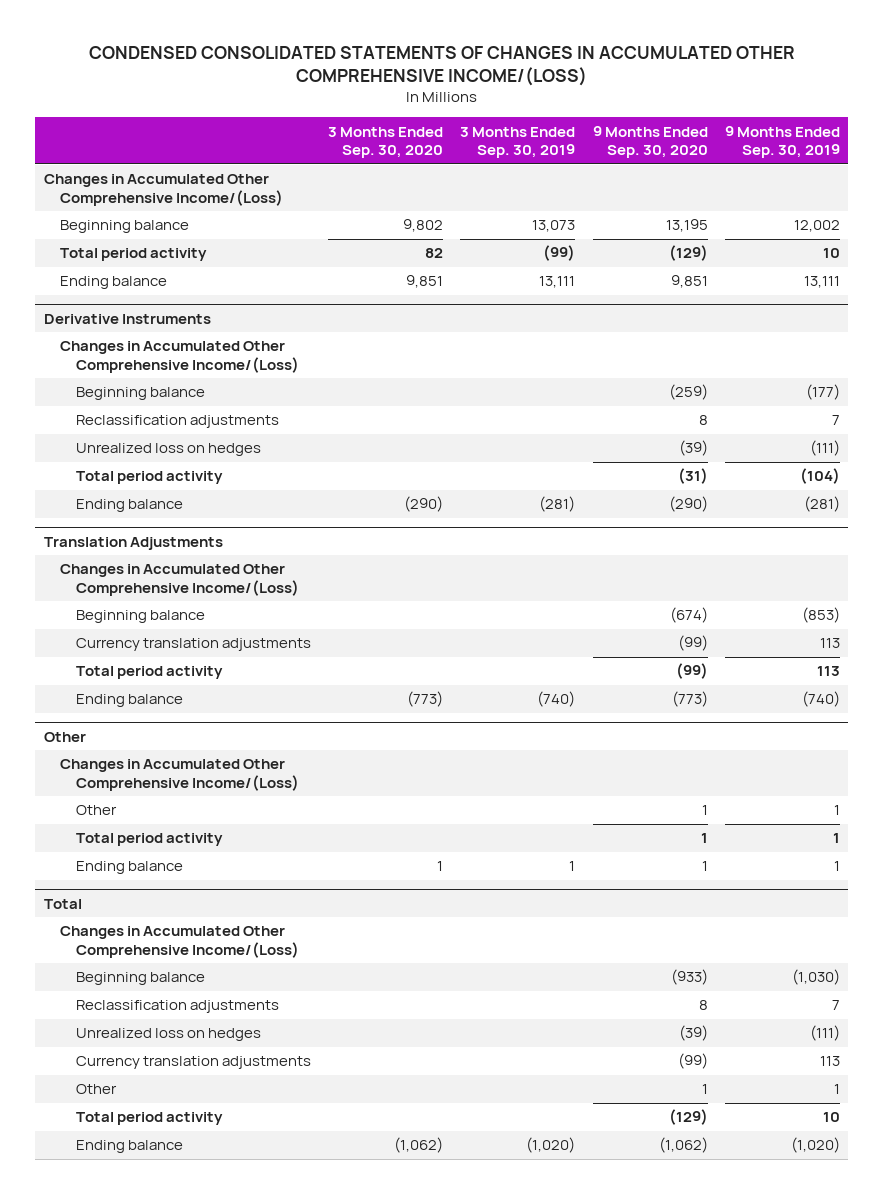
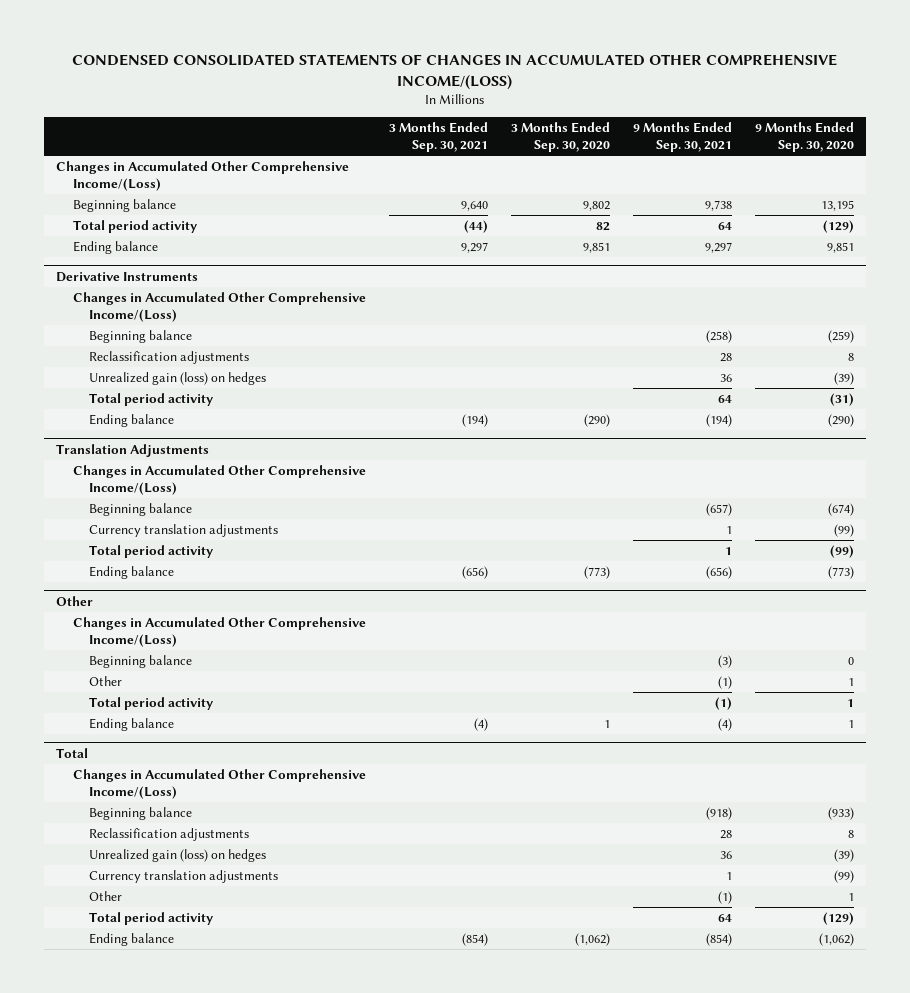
[460,126,576,159] 3 Months Ended Sep. 30, 2019 -> none
[724,125,840,159] 9 Months Ended Sep. 30, 2019 -> none
none -> [388,121,488,152] 3 Months Ended Sep. 30, 2021
none -> [633,121,733,152] 9 Months Ended Sep. 30, 2021
[76,443,262,457] Unrealized loss on hedges -> [89,372,267,386] Unrealized gain (loss) on hedges
none -> [89,655,193,669] Beginning balance
[76,1028,262,1042] Unrealized loss on hedges -> [89,849,267,863] Unrealized gain (loss) on hedges

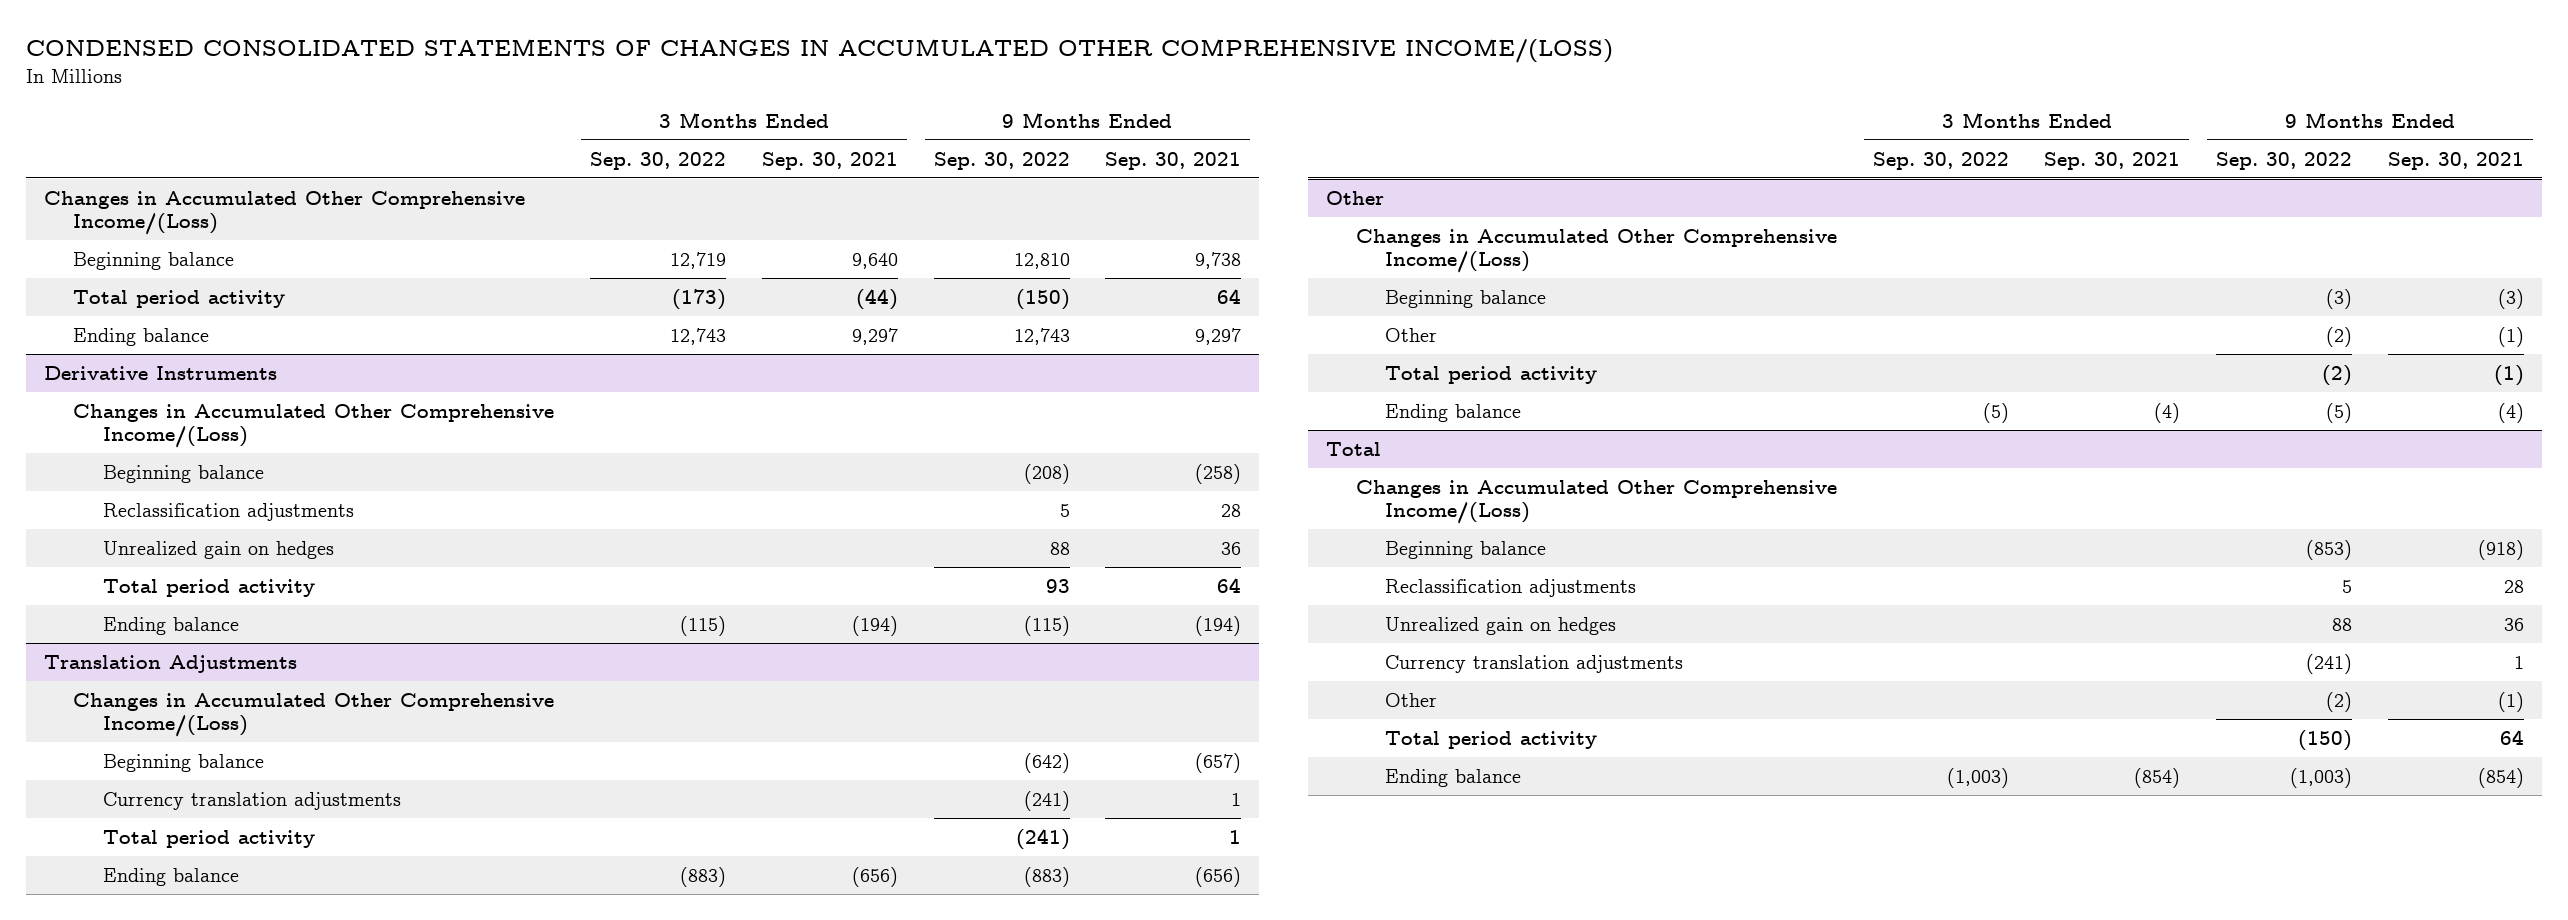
[510,121,610,152] 3 Months Ended Sep. 30, 2020 -> none
[755,121,855,152] 9 Months Ended Sep. 30, 2020 -> none
none -> [589,151,726,170] Sep. 30, 2022
none -> [933,151,1070,170] Sep. 30, 2022
[89,372,267,386] Unrealized gain (loss) on hedges -> [102,540,334,559] Unrealized gain on hedges
[89,849,267,863] Unrealized gain (loss) on hedges -> [1385,616,1617,635] Unrealized gain on hedges

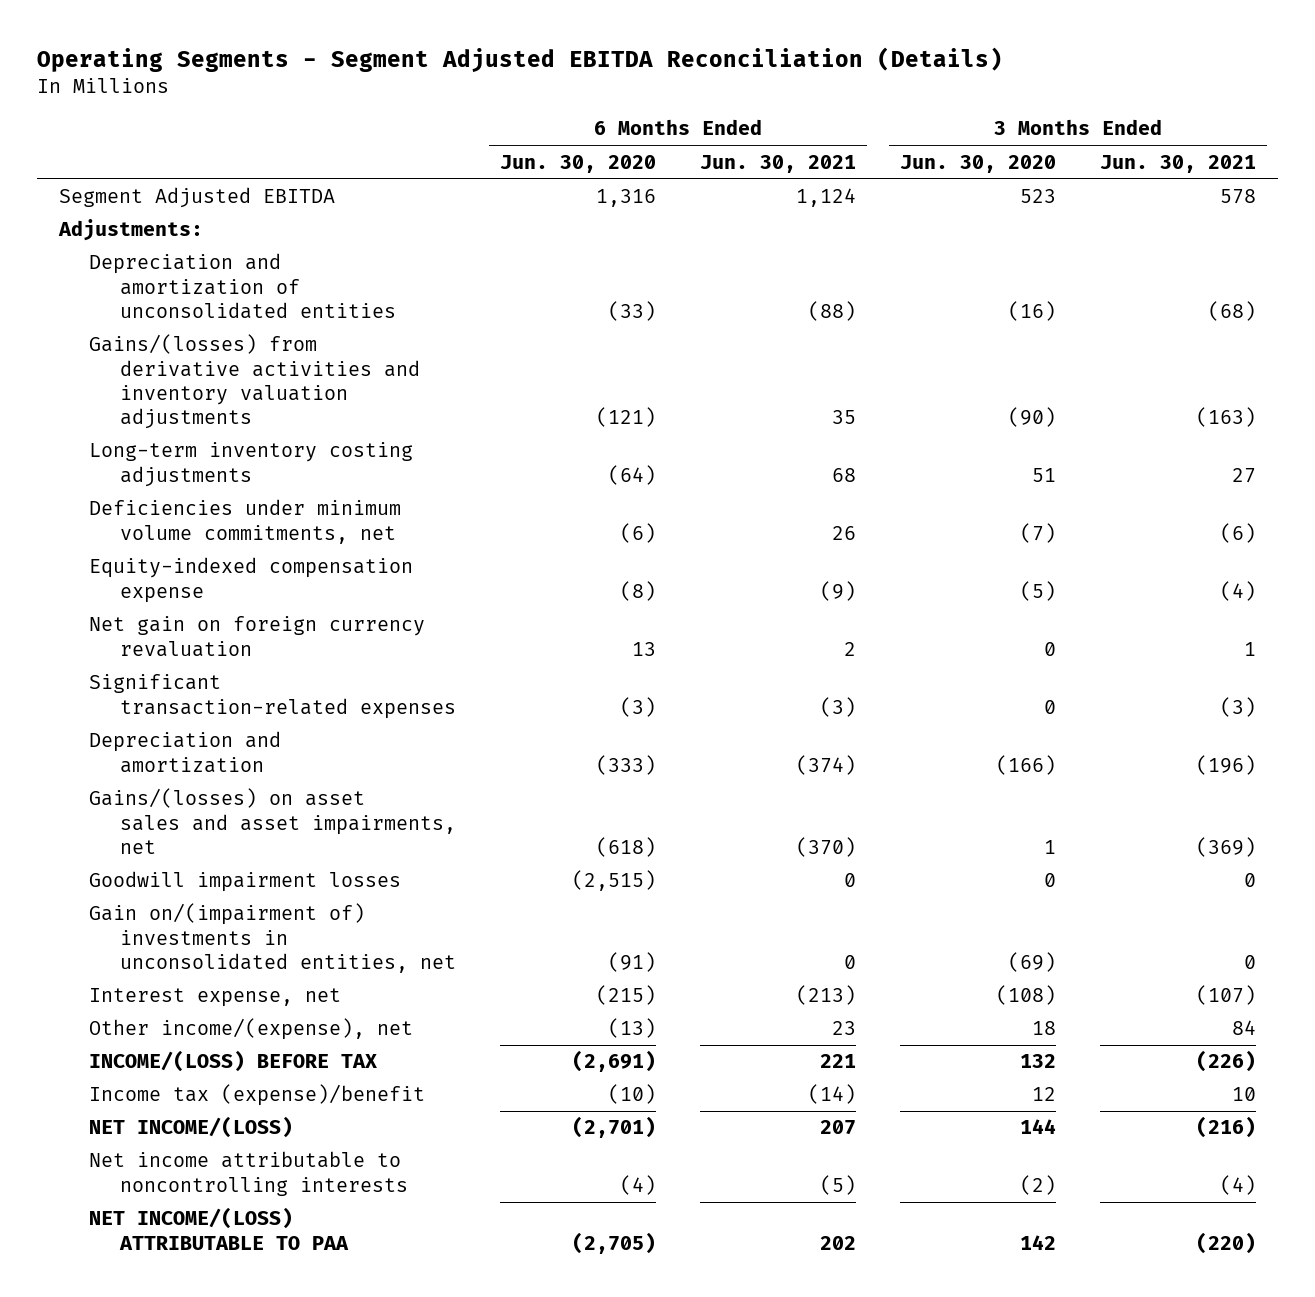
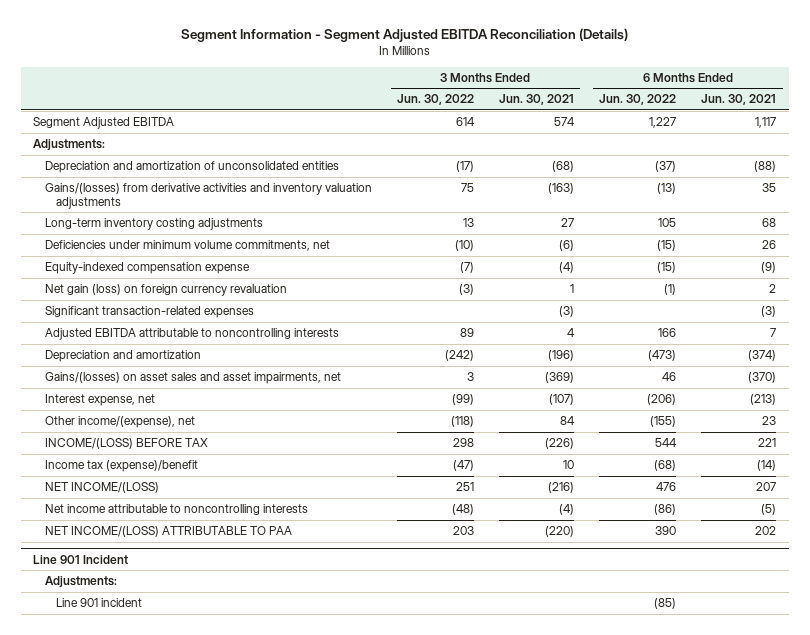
[36,46,1003,73] Operating Segments - Segment Adjusted EBITDA Reconciliation (Details) -> [180,27,628,42] Segment Information - Segment Adjusted EBITDA Reconciliation (Details)
[499,154,656,173] Jun. 30, 2020 -> none
[899,154,1056,173] Jun. 30, 2020 -> none
none -> [396,94,474,106] Jun. 30, 2022
none -> [599,94,677,106] Jun. 30, 2022
[795,188,856,208] 1,124 -> [755,117,777,129] 1,117
[1219,189,1256,205] 578 -> [554,117,576,127] 574
[89,616,426,657] Net gain on foreign currency revaluation -> [44,284,287,297] Net gain (loss) on foreign currency revaluation
none -> [44,328,339,341] Adjusted EBITDA attributable to noncontrolling interests
[89,871,402,893] Goodwill impairment losses -> none
[89,903,456,974] Gain on/(impairment of) investments in unconsolidated entities, net -> none
none -> [33,554,129,564] Line 901 Incident
none -> [44,576,117,589] Adjustments:
none -> [56,598,143,608] Line 901 incident

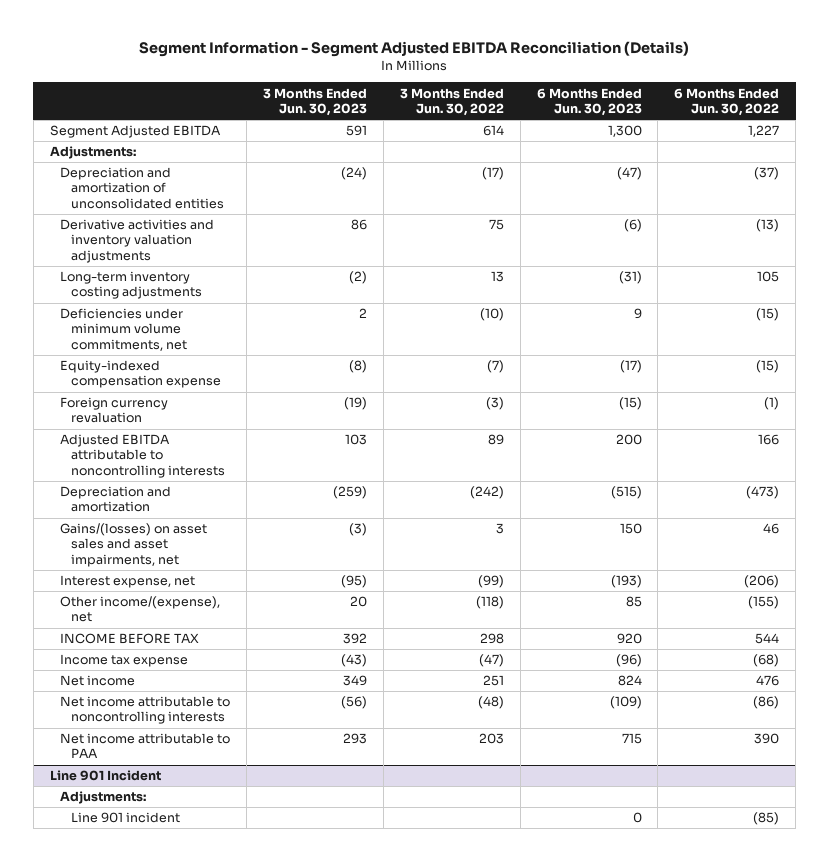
[499,94,575,106] Jun. 30, 2021 -> none
[701,94,777,106] Jun. 30, 2021 -> none
none -> [263,87,368,116] 3 Months Ended Jun. 30, 2023
none -> [536,87,642,116] 6 Months Ended Jun. 30, 2023
[44,183,372,209] Gains/(losses) from derivative activities and inventory valuation adjustments -> [60,219,215,263] Derivative activities and inventory valuation adjustments
[44,306,254,319] Significant transaction-related expenses -> none
[44,284,287,297] Net gain (loss) on foreign currency revaluation -> [60,397,169,424] Foreign currency revaluation
[44,438,208,450] INCOME/(LOSS) BEFORE TAX -> [60,633,200,645] INCOME BEFORE TAX
[44,460,198,473] Income tax (expense)/benefit -> [60,654,189,668] Income tax expense
[44,482,159,494] NET INCOME/(LOSS) -> [60,675,136,687] Net income
[44,526,292,538] NET INCOME/(LOSS) ATTRIBUTABLE TO PAA -> [60,733,231,759] Net income attributable to PAA

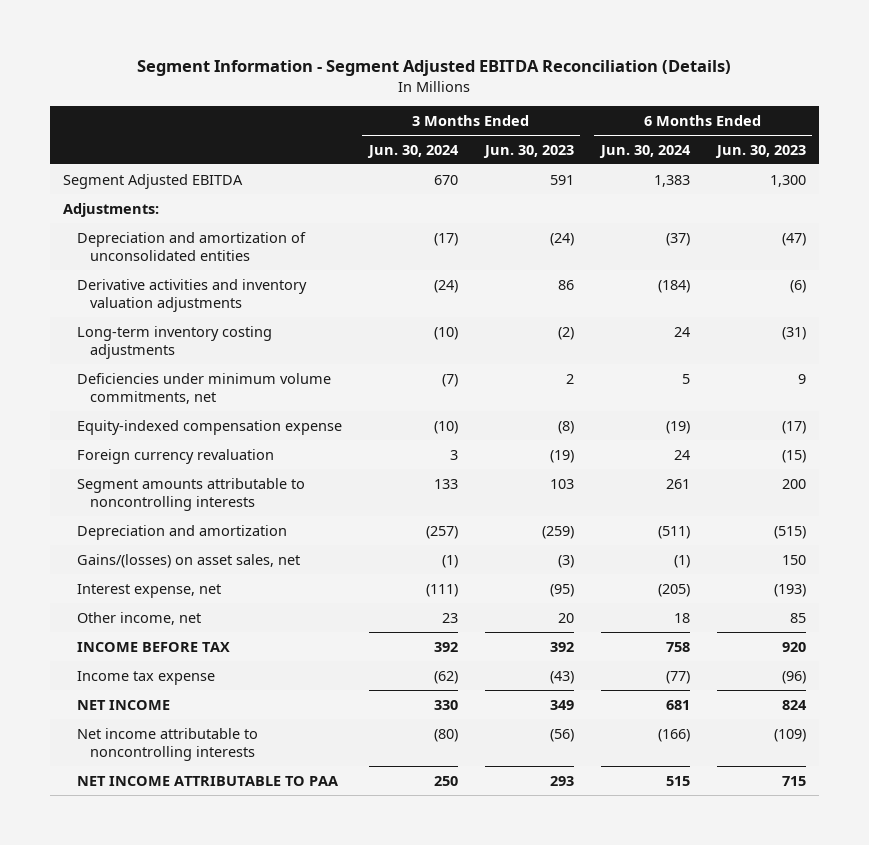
[399,87,504,116] 3 Months Ended Jun. 30, 2022 -> none
[674,87,780,116] 6 Months Ended Jun. 30, 2022 -> none
none -> [366,144,459,158] Jun. 30, 2024
none -> [598,144,691,158] Jun. 30, 2024
[60,434,225,478] Adjusted EBITDA attributable to noncontrolling interests -> [76,477,305,511] Segment amounts attributable to noncontrolling interests
[60,523,208,567] Gains/(losses) on asset sales and asset impairments, net -> [76,553,300,568] Gains/(losses) on asset sales, net
[60,596,221,623] Other income/(expense), net -> [76,611,201,625] Other income, net
[60,675,136,687] Net income -> [76,699,170,710] NET INCOME
[49,770,161,782] Line 901 Incident -> none
[60,791,147,805] Adjustments: -> none
[70,812,180,824] Line 901 incident -> none
[60,733,231,759] Net income attributable to PAA -> [76,775,338,786] NET INCOME ATTRIBUTABLE TO PAA

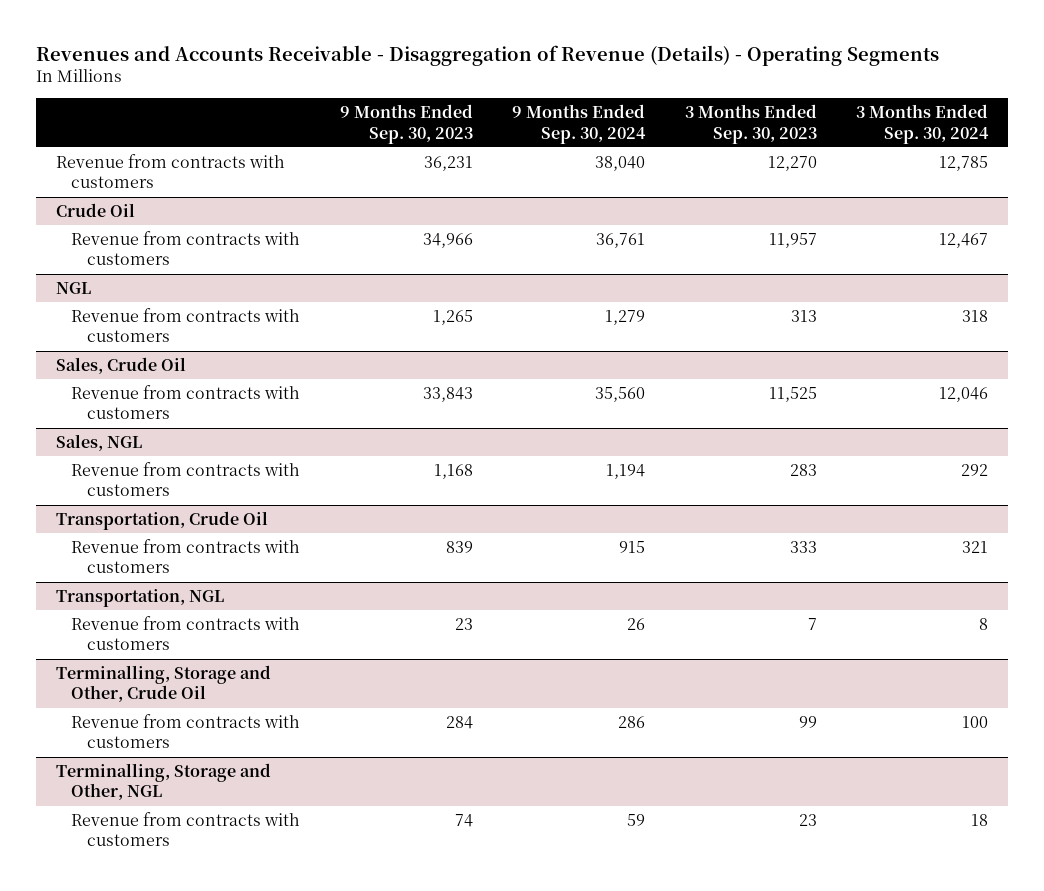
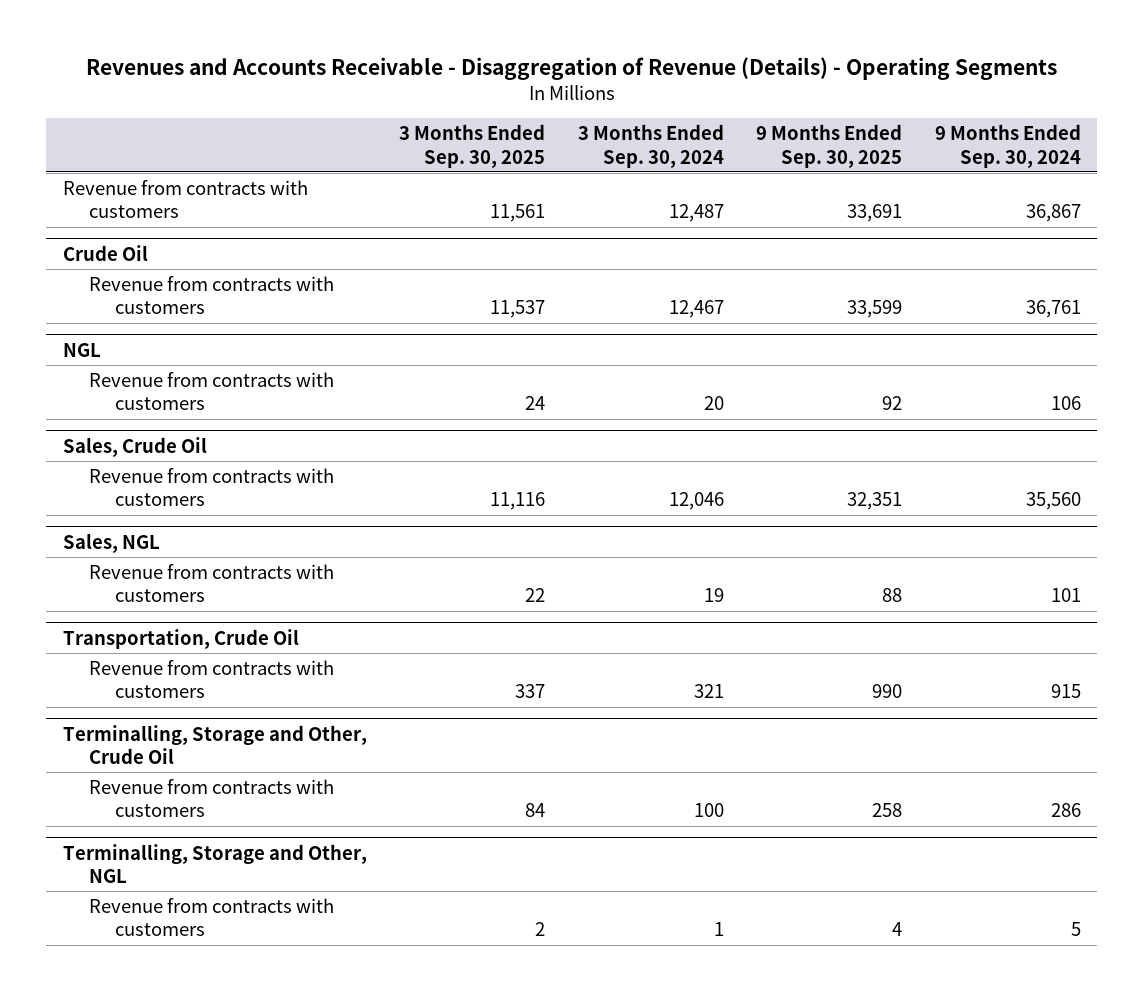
[339,103,473,144] 9 Months Ended Sep. 30, 2023 -> none
[684,103,817,144] 3 Months Ended Sep. 30, 2023 -> none
none -> [399,124,546,168] 3 Months Ended Sep. 30, 2025
none -> [756,124,903,168] 9 Months Ended Sep. 30, 2025
[595,155,646,171] 38,040 -> [1025,204,1081,223] 36,867
[939,155,989,171] 12,785 -> [668,204,724,223] 12,487
[605,309,646,325] 1,279 -> [1050,396,1081,411] 106
[962,309,989,322] 318 -> [703,396,724,411] 20
[606,463,646,479] 1,194 -> [1050,588,1081,603] 101
[961,463,989,476] 292 -> [703,588,724,603] 19
[55,588,224,607] Transportation, NGL -> none
[71,615,301,651] Revenue from contracts with customers -> none
[627,813,646,826] 59 -> [1070,922,1081,937] 5
[971,813,989,826] 18 -> [713,922,724,937] 1

